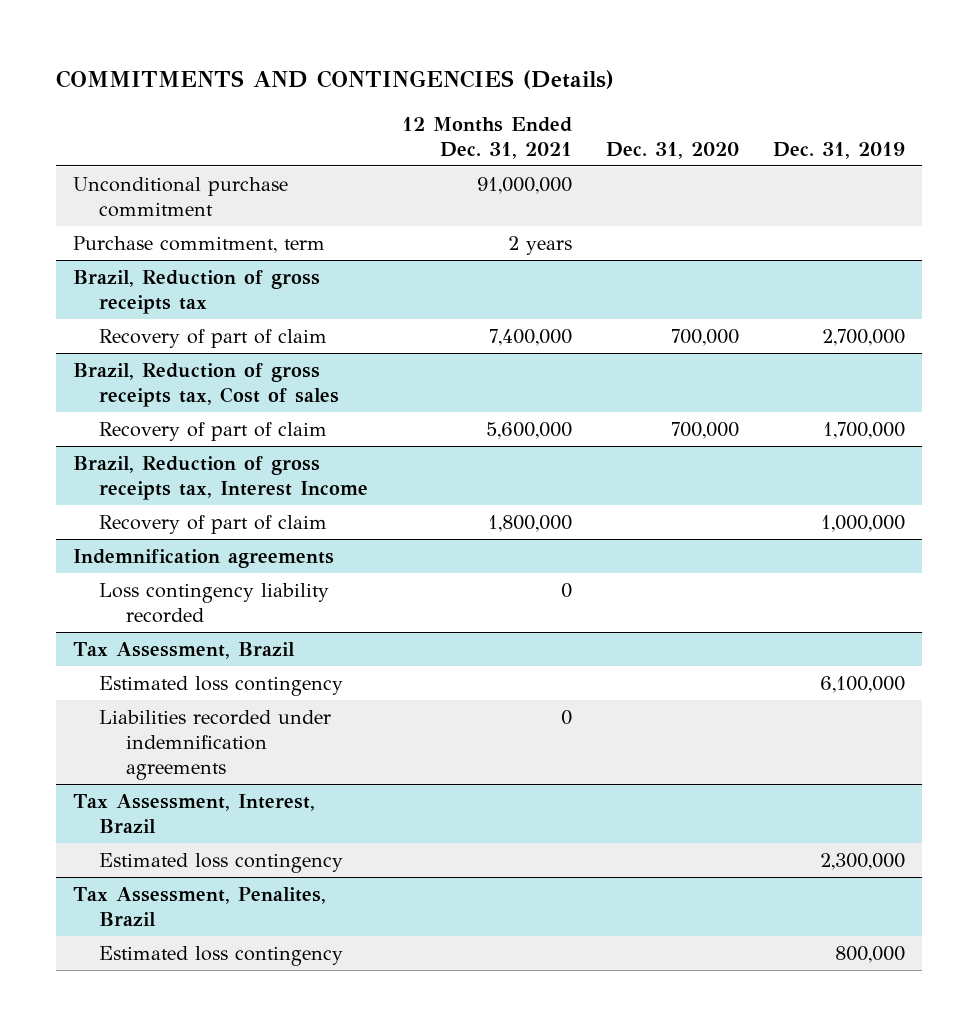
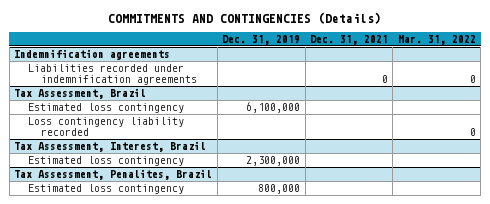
[402,116,573,160] 12 Months Ended Dec. 31, 2021 -> none
[606,142,740,160] Dec. 31, 2020 -> none
none -> [309,34,388,45] Dec. 31, 2021
none -> [397,34,476,45] Mar. 31, 2022
[72,176,288,217] Unconditional purchase commitment -> none
[72,235,325,253] Purchase commitment, term -> none
[72,269,320,314] Brazil, Reduction of gross receipts tax -> none
[99,328,328,348] Recovery of part of claim -> none
[72,362,340,407] Brazil, Reduction of gross receipts tax, Cost of sales -> none
[99,421,328,441] Recovery of part of claim -> none
[72,455,369,500] Brazil, Reduction of gross receipts tax, Interest Income -> none
[99,514,328,534] Recovery of part of claim -> none
[99,582,330,623] Loss contingency liability recorded -> none
none -> [27,64,198,86] Liabilities recorded under indemnification agreements
[99,709,332,781] Liabilities recorded under indemnification agreements -> none
none -> [27,117,184,137] Loss contingency liability recorded

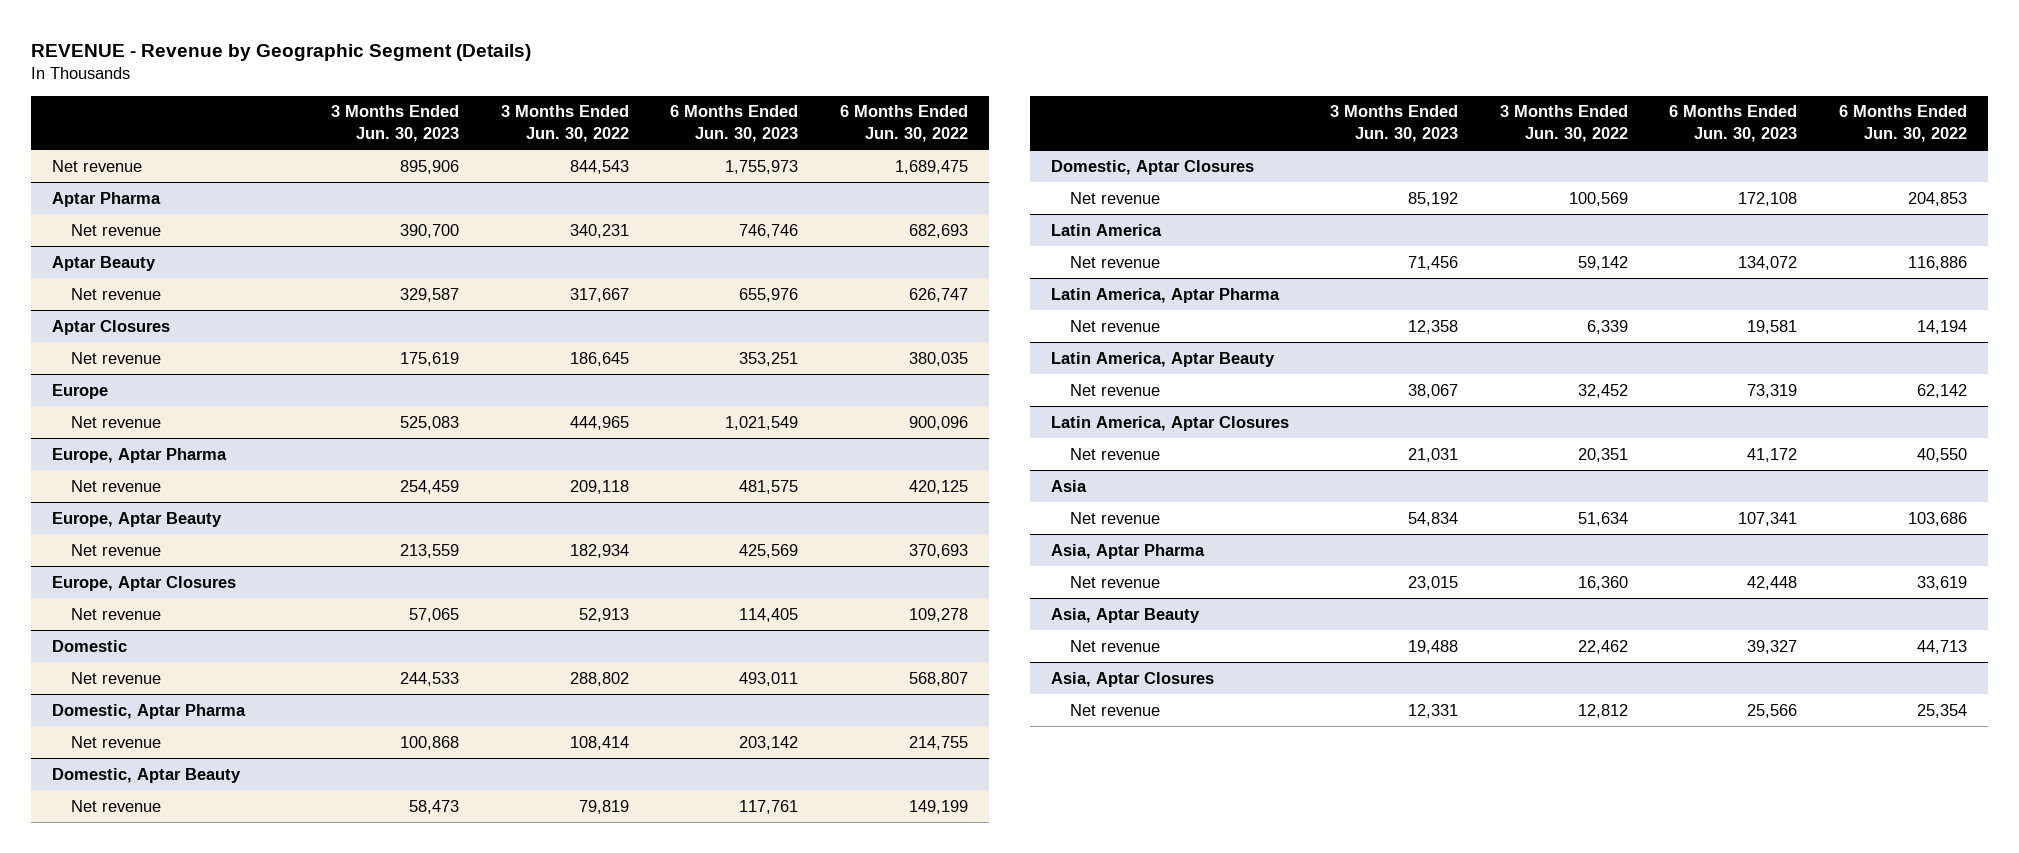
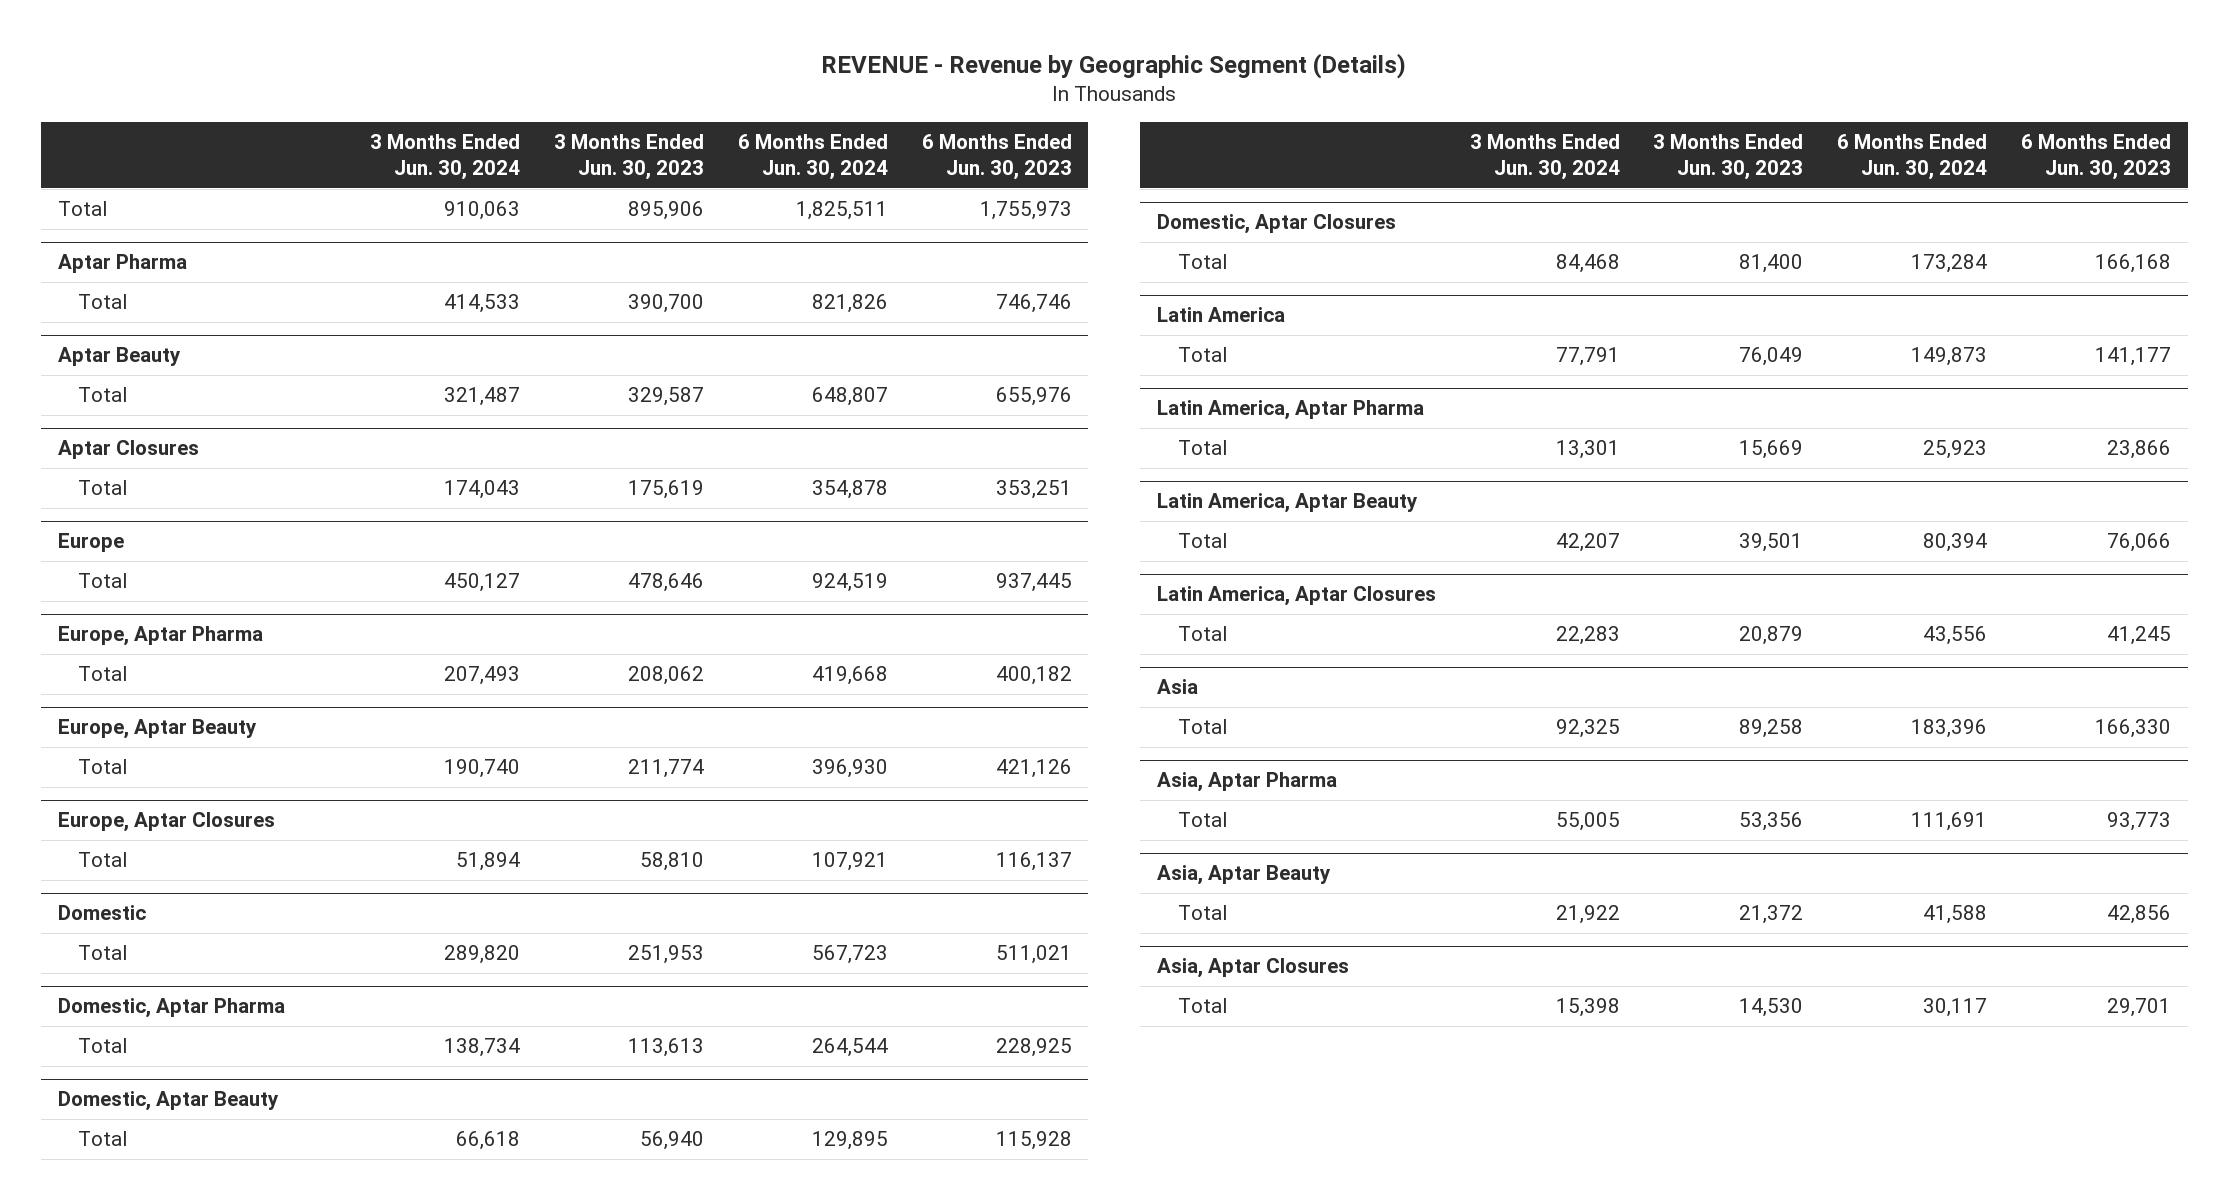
[500,105,629,142] 3 Months Ended Jun. 30, 2022 -> none
[839,105,968,142] 6 Months Ended Jun. 30, 2022 -> none
none -> [370,134,521,181] 3 Months Ended Jun. 30, 2024
none -> [737,134,888,181] 6 Months Ended Jun. 30, 2024
[51,159,142,172] Net revenue -> [57,201,107,217] Total
[70,223,161,236] Net revenue -> [78,294,128,310] Total
[70,287,161,300] Net revenue -> [78,387,128,403] Total
[70,351,161,364] Net revenue -> [78,480,128,496] Total
[70,415,161,428] Net revenue -> none
none -> [78,573,128,589] Total
[70,479,161,492] Net revenue -> none
none -> [78,666,128,682] Total
[70,543,161,556] Net revenue -> none
none -> [78,759,128,775] Total
[70,607,161,620] Net revenue -> none
none -> [78,852,128,868] Total
[70,671,161,684] Net revenue -> none
none -> [78,945,128,961] Total
[70,735,161,748] Net revenue -> none
none -> [78,1038,128,1054] Total
[70,799,161,812] Net revenue -> none
none -> [78,1131,128,1147] Total
[1069,191,1160,204] Net revenue -> none
none -> [1177,254,1227,270] Total
[1069,255,1160,268] Net revenue -> none
none -> [1177,347,1227,363] Total
[1069,319,1160,332] Net revenue -> none
none -> [1177,440,1227,456] Total
[1069,383,1160,396] Net revenue -> none
none -> [1177,533,1227,549] Total
[1069,447,1160,460] Net revenue -> none
none -> [1177,626,1227,642] Total
[1069,511,1160,524] Net revenue -> none
none -> [1177,719,1227,735] Total
[1069,575,1160,588] Net revenue -> none
none -> [1177,812,1227,828] Total
[1069,639,1160,652] Net revenue -> none
none -> [1177,905,1227,921] Total
[1069,703,1160,716] Net revenue -> none
none -> [1177,998,1227,1014] Total

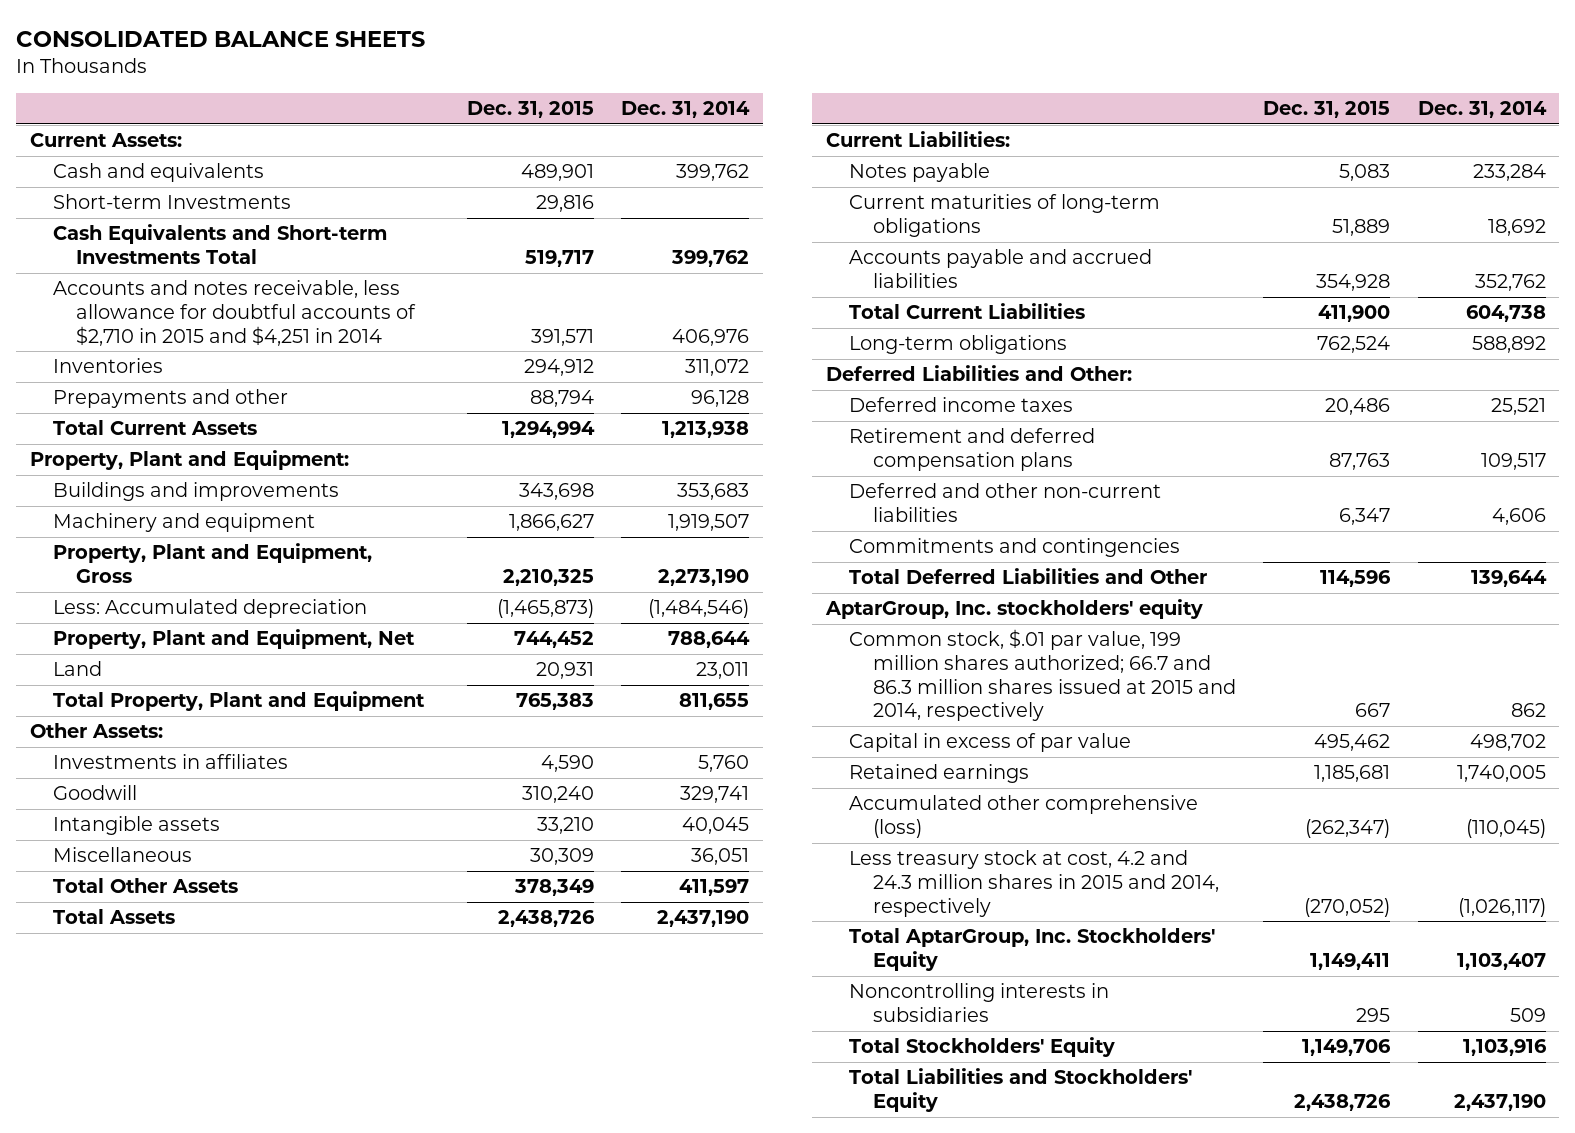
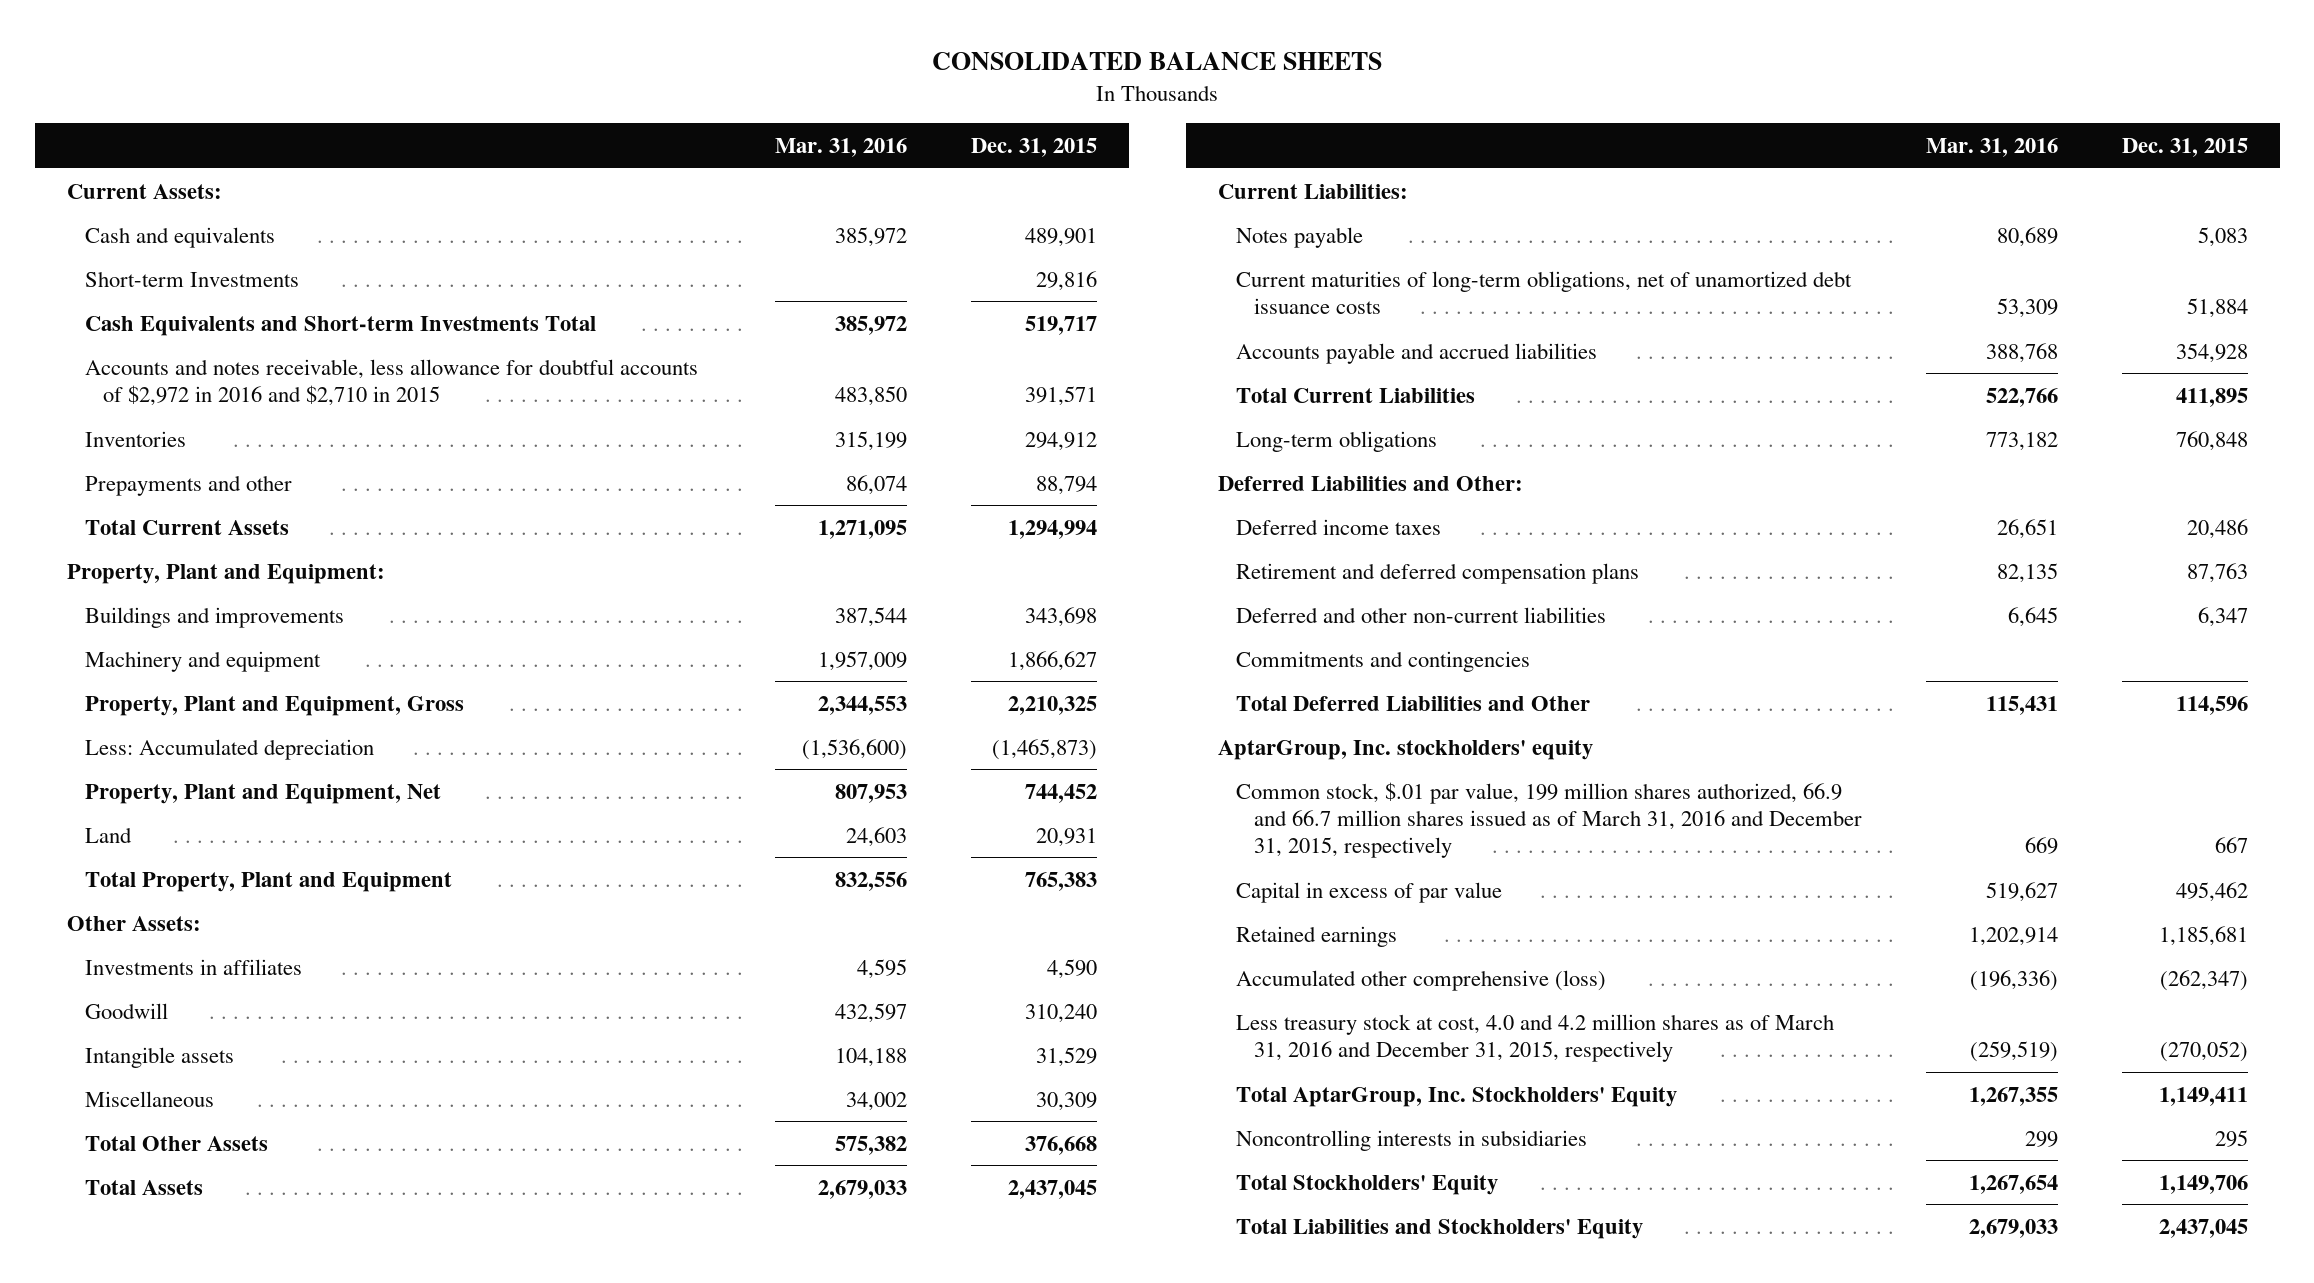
[621,101,751,119] Dec. 31, 2014 -> none
none -> [774,137,907,157] Mar. 31, 2016
[53,280,417,346] Accounts and notes receivable, less allowance for doubtful accounts of $2,710 in 2015 and $4,251 in 2014 -> [84,358,698,406] Accounts and notes receivable, less allowance for doubtful accounts of $2,972 in 2016 and $2,710 in 2015
[536,817,594,835] 33,210 -> [1035,1046,1097,1067] 31,529
[513,879,594,897] 378,349 -> [1024,1135,1097,1155] 376,668
[497,910,595,928] 2,438,726 -> [1007,1179,1097,1199] 2,437,045
[849,194,1161,238] Current maturities of long-term obligations -> [1235,270,1852,314] Current maturities of long-term obligations, net of unamortized debt issuance costs
[1332,219,1391,237] 51,889 -> [2186,297,2248,318] 51,884
[1318,305,1391,323] 411,900 -> [2175,387,2248,407] 411,895
[1317,336,1391,354] 762,524 -> [2175,430,2248,451] 760,848
[849,629,1236,722] Common stock, $.01 par value, 199 million shares authorized; 66.7 and 86.3 million shares issued at 2015 and 2014, respectively -> [1235,781,1862,858] Common stock, $.01 par value, 199 million shares authorized, 66.9 and 66.7 million shares issued as of March 31, 2016 and December 31, 2015, respectively
[849,850,1219,917] Less treasury stock at cost, 4.2 and 24.3 million shares in 2015 and 2014, respectively -> [1235,1013,1834,1062] Less treasury stock at cost, 4.0 and 4.2 million shares as of March 31, 2016 and December 31, 2015, respectively
[1294,1094,1392,1112] 2,438,726 -> [2158,1218,2248,1238] 2,437,045

